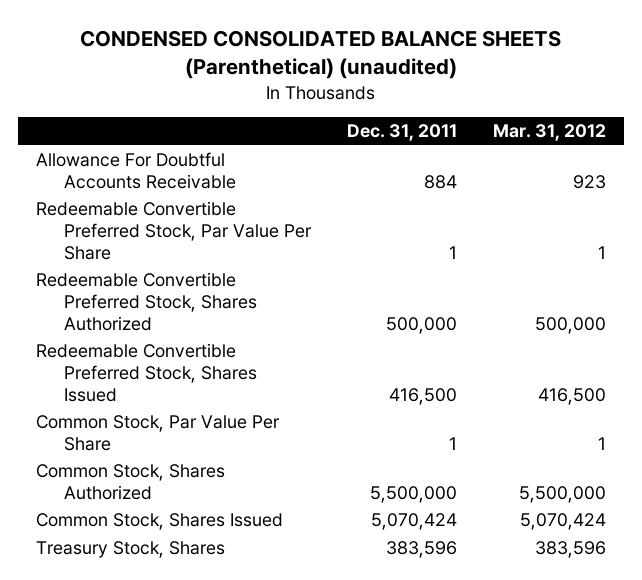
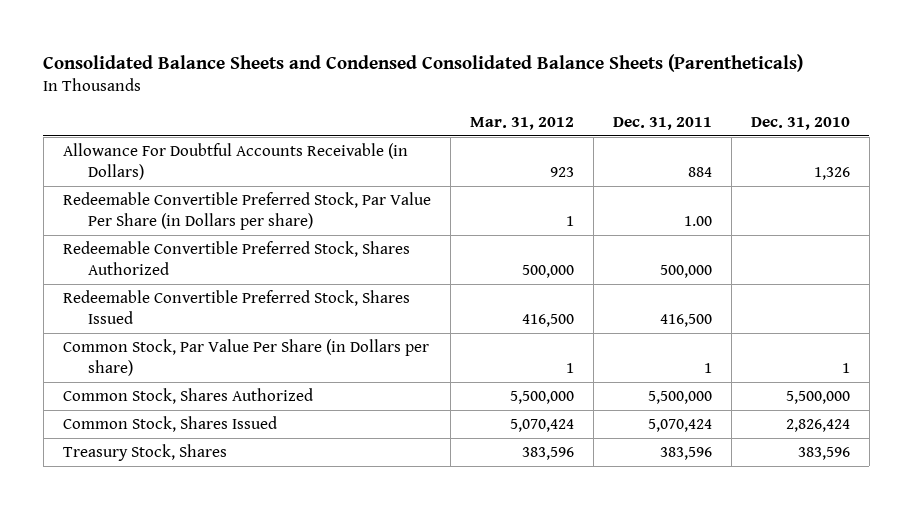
[80,30,562,80] CONDENSED CONSOLIDATED BALANCE SHEETS (Parenthetical) (unaudited) -> [43,53,804,72] Consolidated Balance Sheets and Condensed Consolidated Balance Sheets (Parentheticals)
none -> [750,117,850,131] Dec. 31, 2010
[36,152,237,189] Allowance For Doubtful Accounts Receivable -> [62,143,408,181] Allowance For Doubtful Accounts Receivable (in Dollars)
[36,201,313,260] Redeemable Convertible Preferred Stock, Par Value Per Share -> [62,192,431,231] Redeemable Convertible Preferred Stock, Par Value Per Share (in Dollars per share)
[449,245,458,259] 1 -> [683,216,712,227] 1.00
[36,415,281,451] Common Stock, Par Value Per Share -> [62,339,429,377] Common Stock, Par Value Per Share (in Dollars per share)

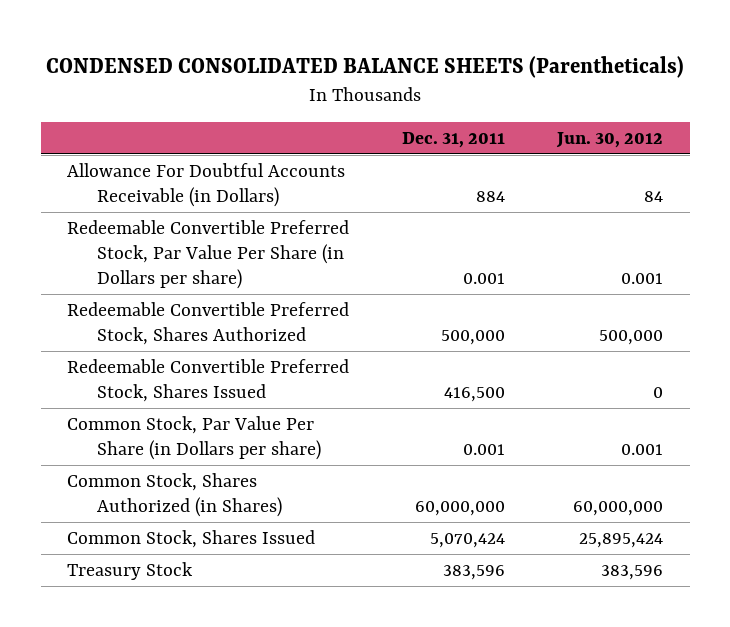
[43,53,804,72] Consolidated Balance Sheets and Condensed Consolidated Balance Sheets (Parentheticals) -> [46,55,685,78] CONDENSED CONSOLIDATED BALANCE SHEETS (Parentheticals)
[469,117,574,131] Mar. 31, 2012 -> none
[750,117,850,131] Dec. 31, 2010 -> none
none -> [556,131,664,148] Jun. 30, 2012
[683,216,712,227] 1.00 -> [462,272,505,284] 0.001
[703,363,712,374] 1 -> [462,443,505,455] 0.001
[62,388,313,405] Common Stock, Shares Authorized -> [66,472,283,517] Common Stock, Shares Authorized (in Shares)
[647,391,712,405] 5,500,000 -> [414,500,505,516] 60,000,000
[62,444,227,462] Treasury Stock, Shares -> [66,561,193,580] Treasury Stock

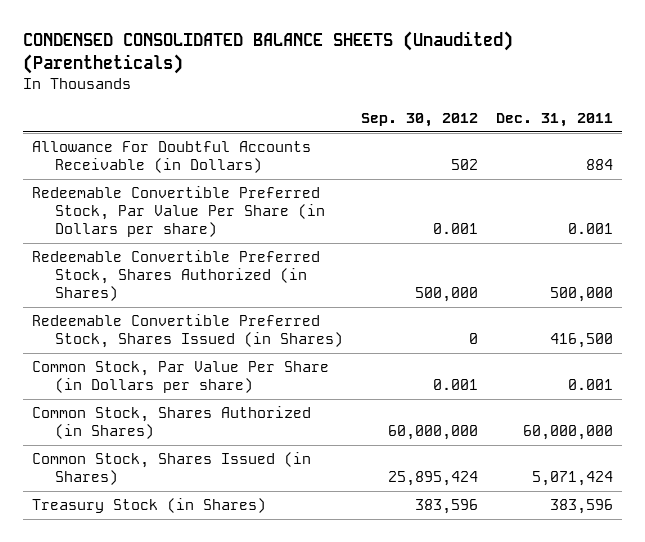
[46,55,685,78] CONDENSED CONSOLIDATED BALANCE SHEETS (Parentheticals) -> [22,30,513,74] CONDENSED CONSOLIDATED BALANCE SHEETS (Unaudited) (Parentheticals)
[556,131,664,148] Jun. 30, 2012 -> none
none -> [361,112,479,127] Sep. 30, 2012
[66,301,349,345] Redeemable Convertible Preferred Stock, Shares Authorized -> [31,250,320,301] Redeemable Convertible Preferred Stock, Shares Authorized (in Shares)
[66,358,349,402] Redeemable Convertible Preferred Stock, Shares Issued -> [31,314,343,349] Redeemable Convertible Preferred Stock, Shares Issued (in Shares)
[66,529,315,548] Common Stock, Shares Issued -> [31,452,311,486] Common Stock, Shares Issued (in Shares)
[429,532,505,548] 5,070,424 -> [532,471,614,487] 5,071,424
[66,561,193,580] Treasury Stock -> [31,498,266,514] Treasury Stock (in Shares)

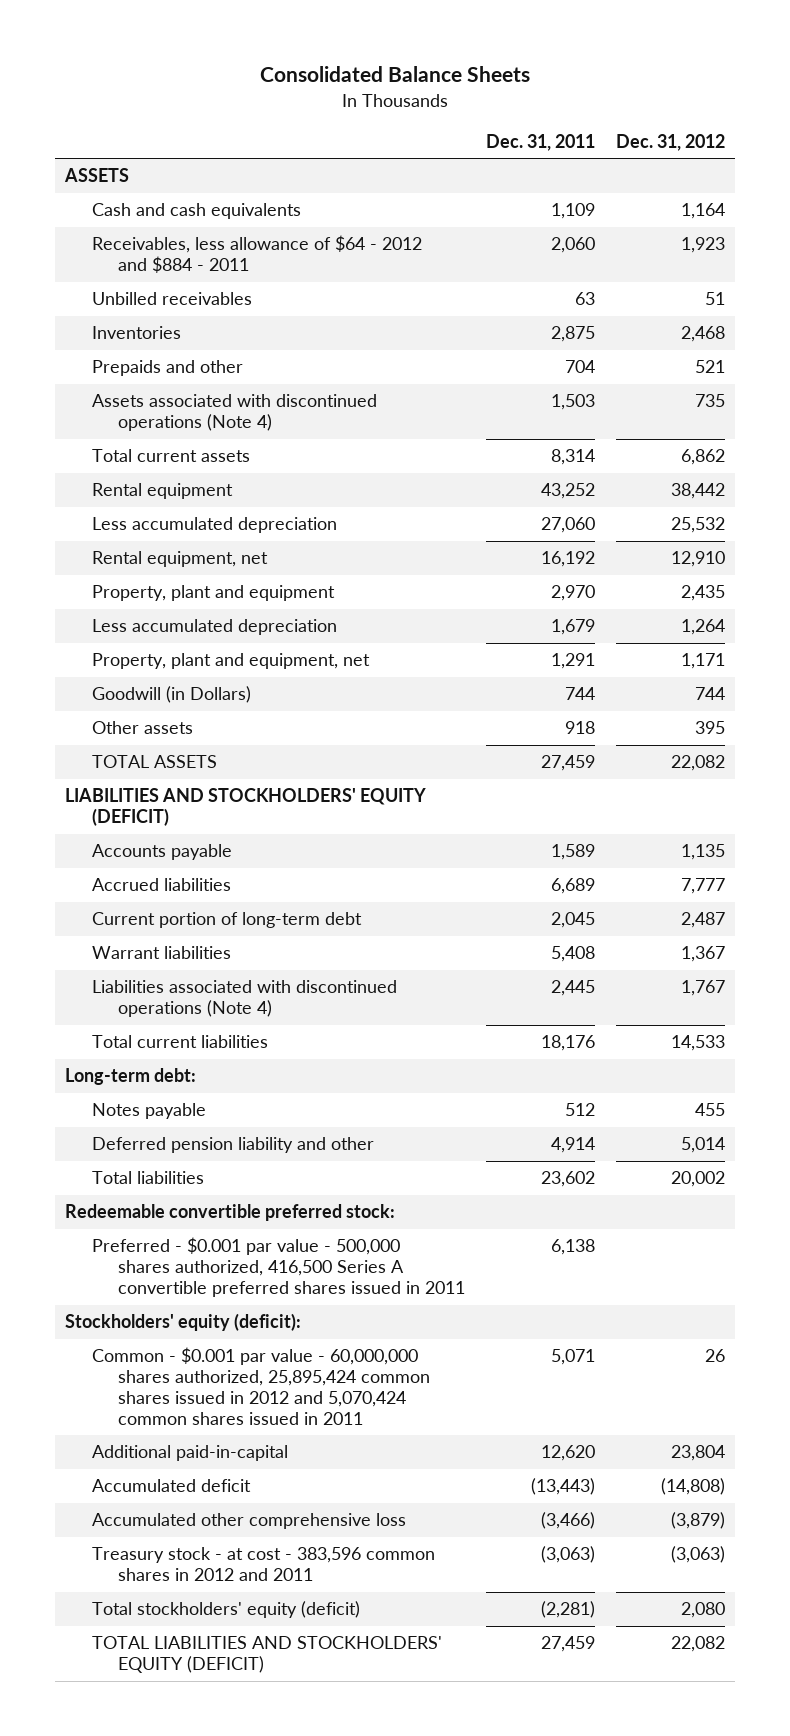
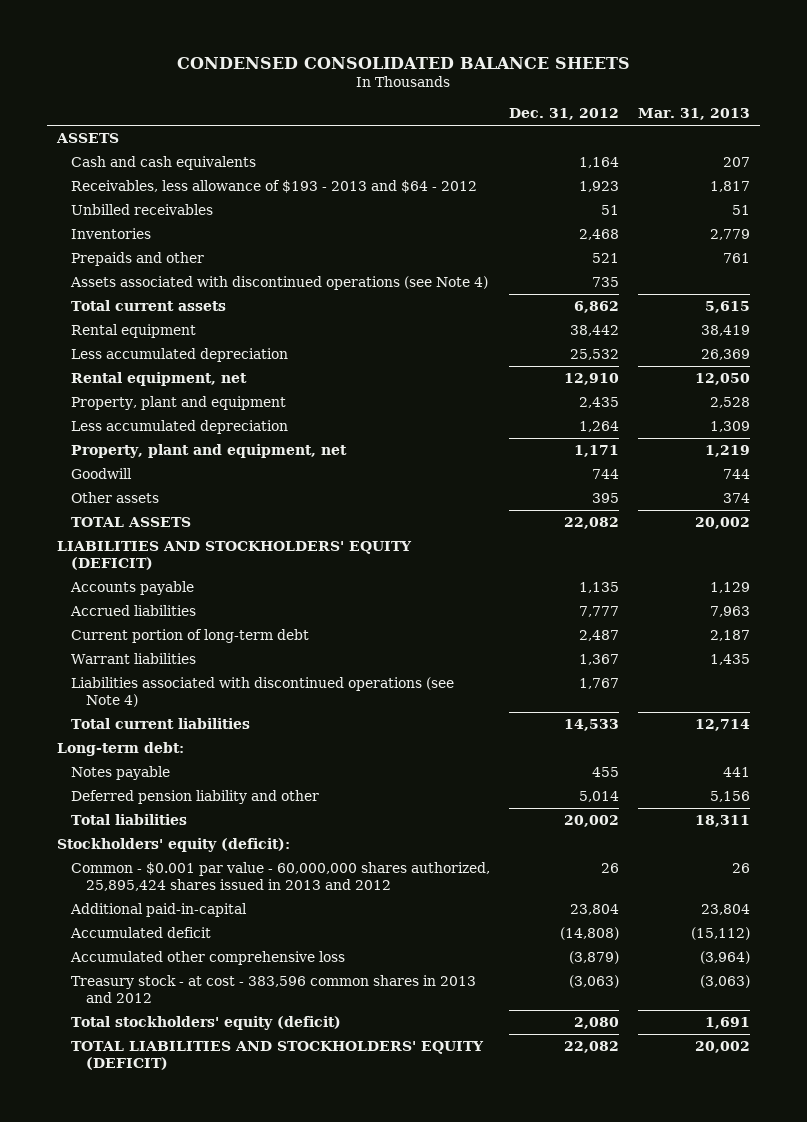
[260,66,531,83] Consolidated Balance Sheets -> [177,56,631,69] CONDENSED CONSOLIDATED BALANCE SHEETS
[486,133,596,151] Dec. 31, 2011 -> none
none -> [638,108,751,121] Mar. 31, 2013
[91,235,422,274] Receivables, less allowance of $64 - 2012 and $884 - 2011 -> [71,180,478,194] Receivables, less allowance of $193 - 2013 and $64 - 2012
[91,394,377,432] Assets associated with discontinued operations (Note 4) -> [70,276,489,291] Assets associated with discontinued operations (see Note 4)
[91,686,251,704] Goodwill (in Dollars) -> [71,468,133,480] Goodwill
[91,980,397,1018] Liabilities associated with discontinued operations (Note 4) -> [71,677,455,708] Liabilities associated with discontinued operations (see Note 4)
[65,1204,396,1222] Redeemable convertible preferred stock: -> none
[91,1237,466,1298] Preferred - $0.001 par value - 500,000 shares authorized, 416,500 Series A convertible preferred shares issued in 2011 -> none
[91,1347,431,1425] Common - $0.001 par value - 60,000,000 shares authorized, 25,895,424 common shares issued in 2012 and 5,070,424 common shares issued in 2011 -> [71,862,491,892] Common - $0.001 par value - 60,000,000 shares authorized, 25,895,424 shares issued in 2013 and 2012
[91,1547,435,1582] Treasury stock - at cost - 383,596 common shares in 2012 and 2011 -> [71,975,477,1004] Treasury stock - at cost - 383,596 common shares in 2013 and 2012

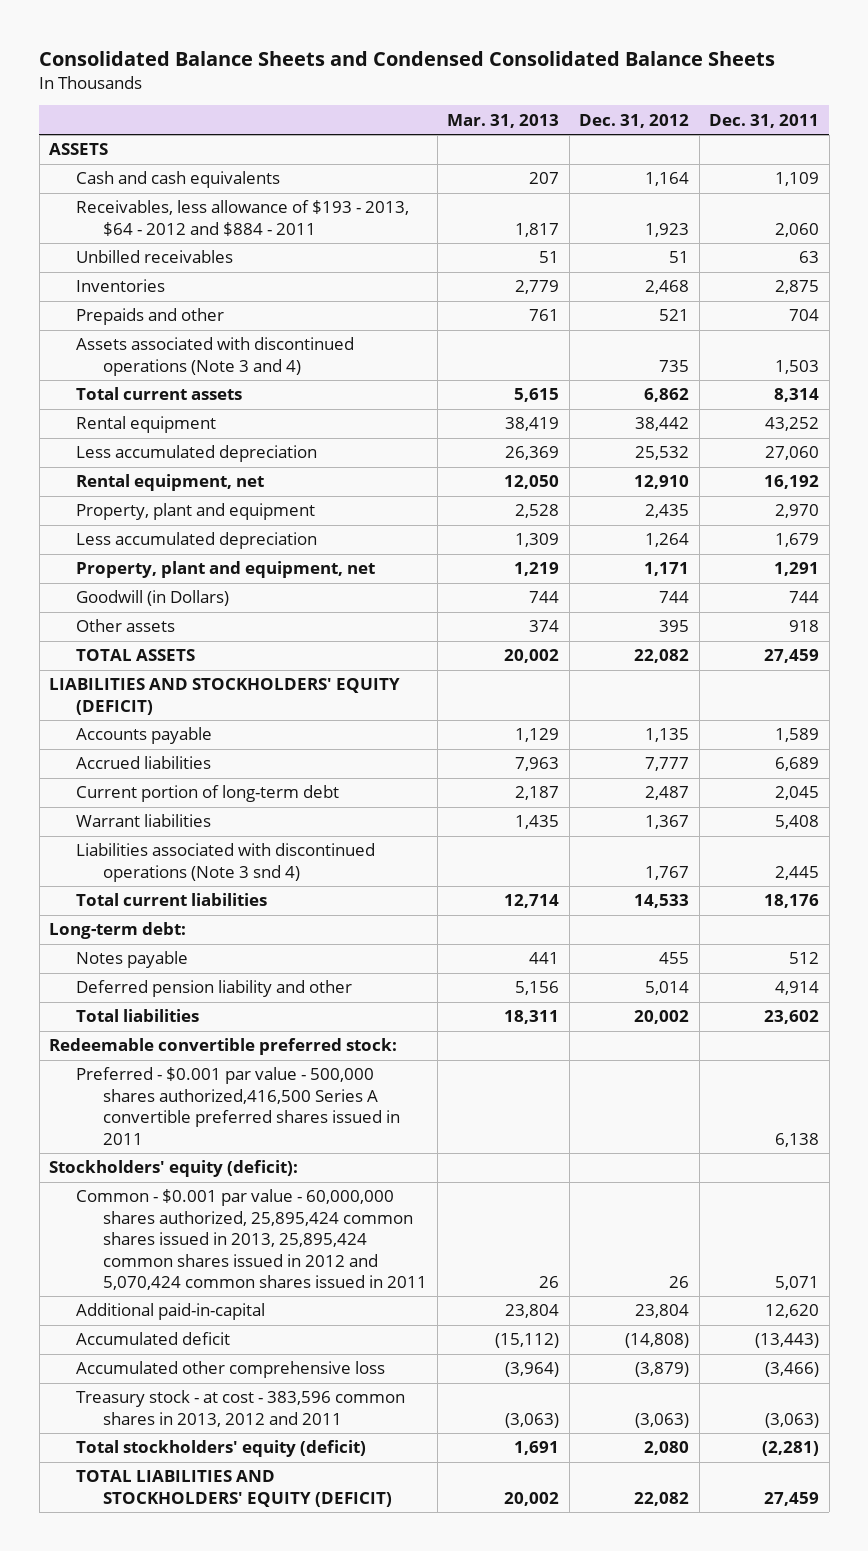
[177,56,631,69] CONDENSED CONSOLIDATED BALANCE SHEETS -> [39,50,776,66] Consolidated Balance Sheets and Condensed Consolidated Balance Sheets
none -> [709,113,820,128] Dec. 31, 2011
[71,180,478,194] Receivables, less allowance of $193 - 2013 and $64 - 2012 -> [76,200,410,236] Receivables, less allowance of $193 - 2013, $64 - 2012 and $884 - 2011
[70,276,489,291] Assets associated with discontinued operations (see Note 4) -> [76,337,355,376] Assets associated with discontinued operations (Note 3 and 4)
[71,468,133,480] Goodwill -> [76,590,230,607] Goodwill (in Dollars)
[71,677,455,708] Liabilities associated with discontinued operations (see Note 4) -> [76,843,376,882] Liabilities associated with discontinued operations (Note 3 snd 4)
none -> [49,1038,398,1056] Redeemable convertible preferred stock:
none -> [76,1067,401,1145] Preferred - $0.001 par value - 500,000 shares authorized,416,500 Series A convertible preferred shares issued in 2011
[71,862,491,892] Common - $0.001 par value - 60,000,000 shares authorized, 25,895,424 shares issued in 2013 and 2012 -> [76,1189,428,1290] Common - $0.001 par value - 60,000,000 shares authorized, 25,895,424 common shares issued in 2013, 25,895,424 common shares issued in 2012 and 5,070,424 common shares issued in 2011
[71,975,477,1004] Treasury stock - at cost - 383,596 common shares in 2013 and 2012 -> [76,1390,406,1427] Treasury stock - at cost - 383,596 common shares in 2013, 2012 and 2011

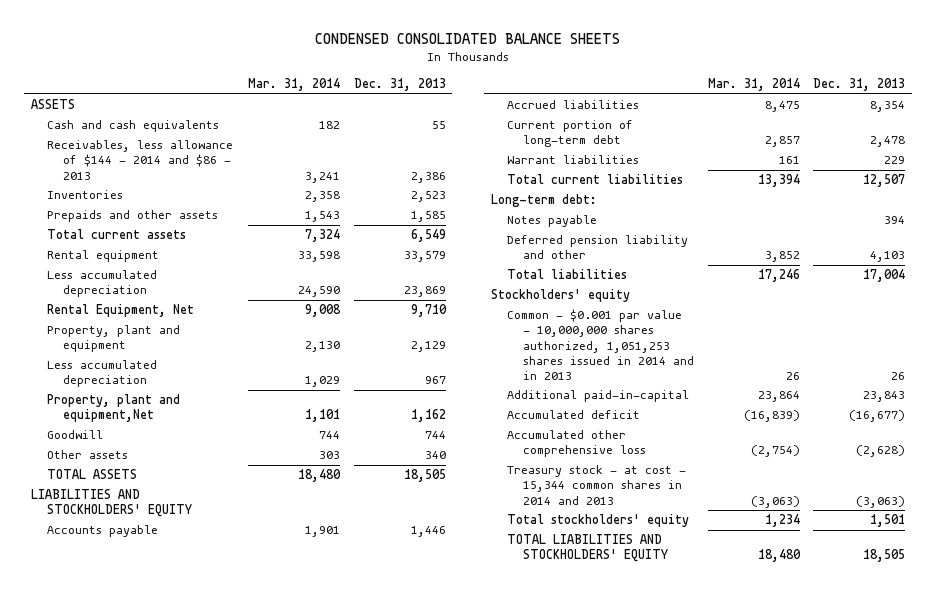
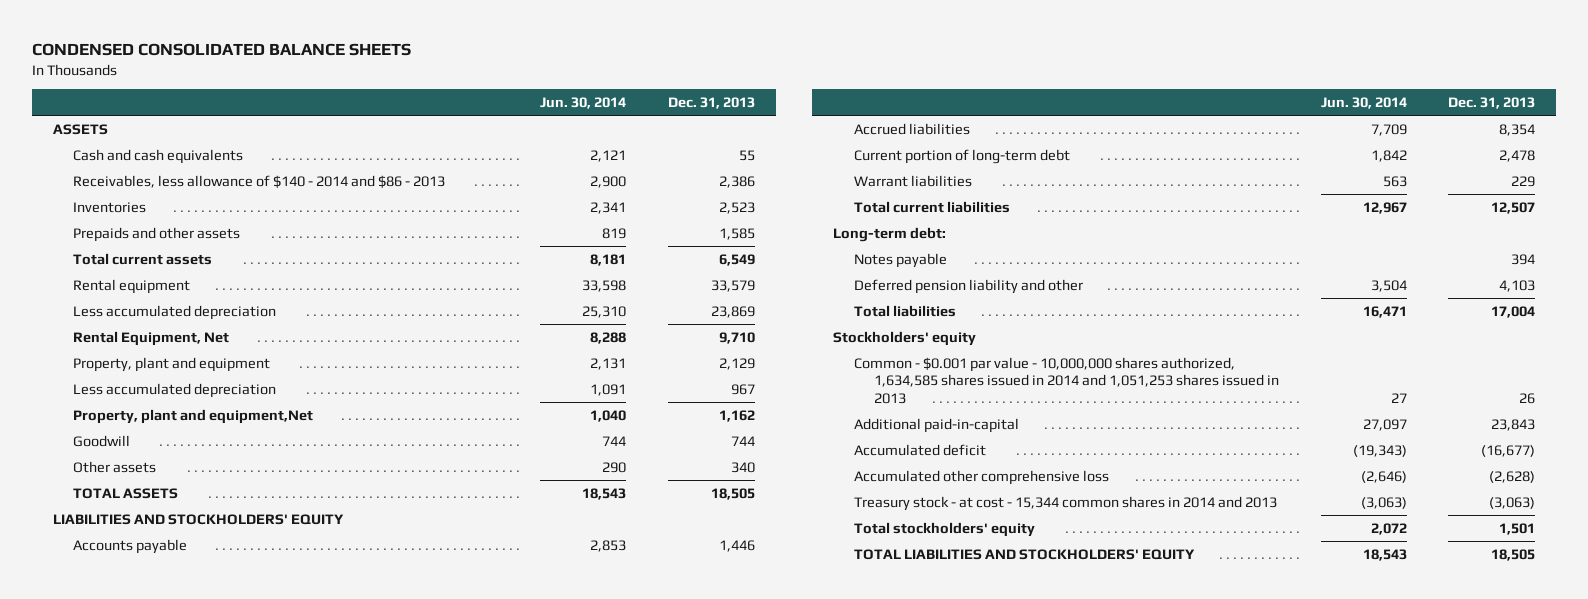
[247,77,340,91] Mar. 31, 2014 -> none
none -> [540,97,627,110] Jun. 30, 2014
[47,140,234,180] Receivables, less allowance of $144 - 2014 and $86 - 2013 -> [73,174,446,189] Receivables, less allowance of $140 - 2014 and $86 - 2013
[506,309,694,380] Common - $0.001 par value - 10,000,000 shares authorized, 1,051,253 shares issued in 2014 and in 2013 -> [853,356,1280,404] Common - $0.001 par value - 10,000,000 shares authorized, 1,634,585 shares issued in 2014 and 1,051,253 shares issued in 2013

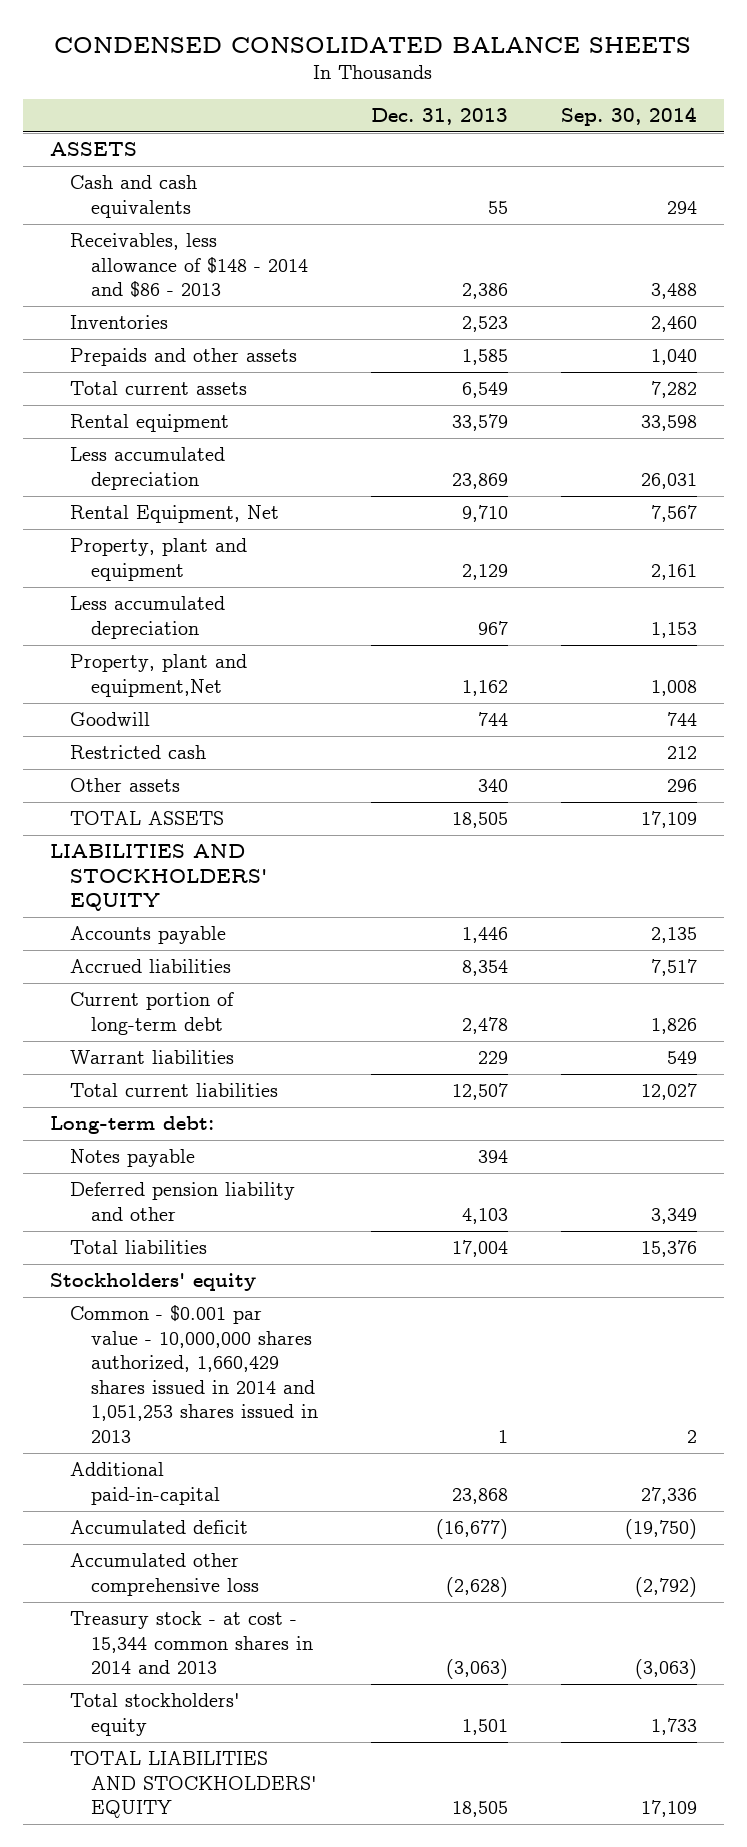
[540,97,627,110] Jun. 30, 2014 -> none
none -> [561,107,698,127] Sep. 30, 2014
[73,174,446,189] Receivables, less allowance of $140 - 2014 and $86 - 2013 -> [70,233,309,299] Receivables, less allowance of $148 - 2014 and $86 - 2013
none -> [70,745,207,760] Restricted cash
[853,356,1280,404] Common - $0.001 par value - 10,000,000 shares authorized, 1,634,585 shares issued in 2014 and 1,051,253 shares issued in 2013 -> [70,1305,319,1443] Common - $0.001 par value - 10,000,000 shares authorized, 1,660,429 shares issued in 2014 and 1,051,253 shares issued in 2013
[1519,392,1536,404] 26 -> [498,1429,509,1443] 1
[1491,418,1536,431] 23,843 -> [452,1487,509,1504] 23,868

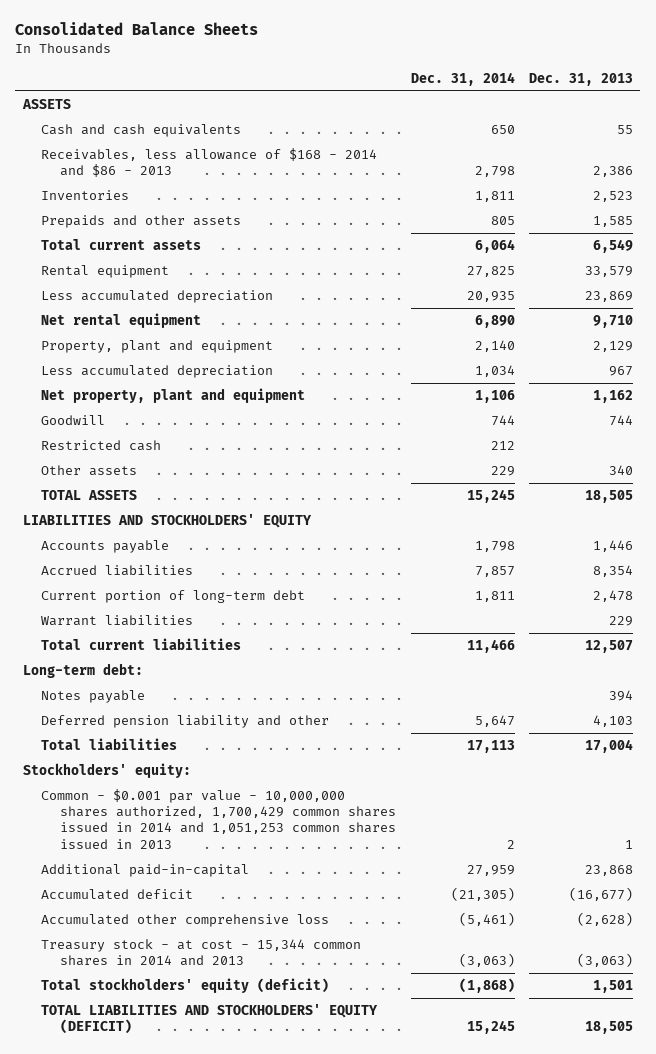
[54,37,692,54] CONDENSED CONSOLIDATED BALANCE SHEETS -> [15,22,259,36] Consolidated Balance Sheets
[561,107,698,127] Sep. 30, 2014 -> none
none -> [410,71,515,86] Dec. 31, 2014
[70,233,309,299] Receivables, less allowance of $148 - 2014 and $86 - 2013 -> [41,148,378,178] Receivables, less allowance of $168 - 2014 and $86 - 2013
[70,505,280,524] Rental Equipment, Net -> [41,313,202,329] Net rental equipment
[70,654,248,697] Property, plant and equipment,Net -> [41,388,306,404] Net property, plant and equipment
[49,1273,256,1292] Stockholders' equity -> [22,763,191,779] Stockholders' equity:
[70,1305,319,1443] Common - $0.001 par value - 10,000,000 shares authorized, 1,660,429 shares issued in 2014 and 1,051,253 shares issued in 2013 -> [41,789,397,849] Common - $0.001 par value - 10,000,000 shares authorized, 1,700,429 common shares issued in 2014 and 1,051,253 common shares issued in 2013
[70,1693,241,1736] Total stockholders' equity -> [41,978,330,994] Total stockholders' equity (deficit)
[70,1751,318,1819] TOTAL LIABILITIES AND STOCKHOLDERS' EQUITY -> [41,1004,379,1035] TOTAL LIABILITIES AND STOCKHOLDERS' EQUITY (DEFICIT)

